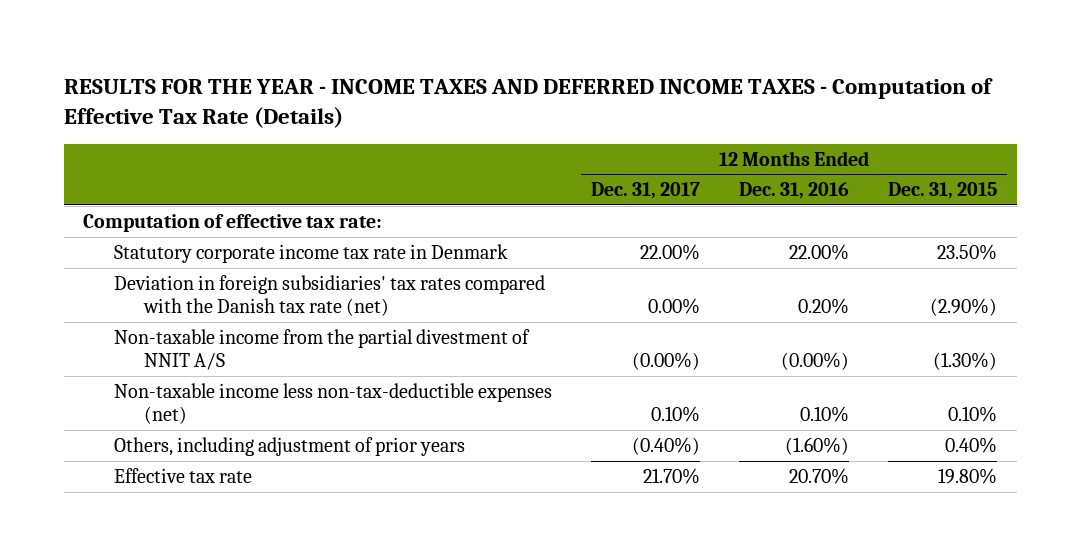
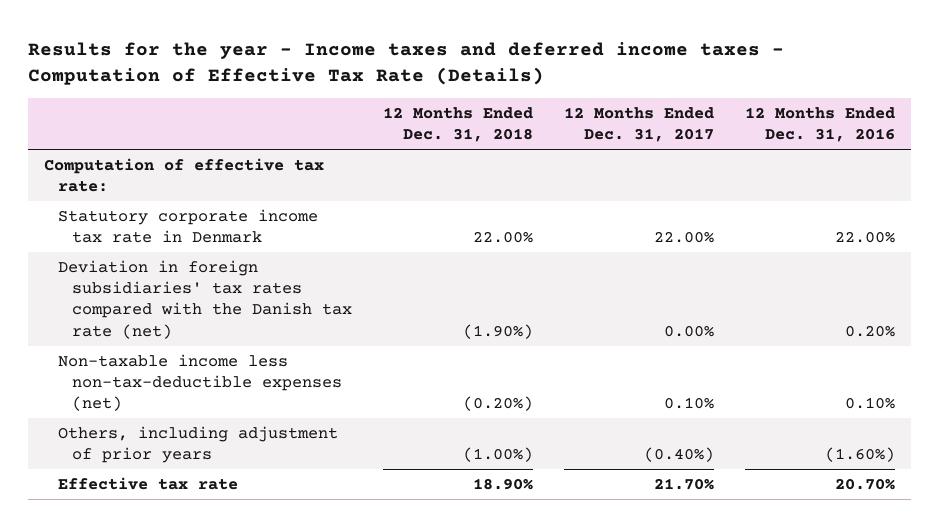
[63,77,993,129] RESULTS FOR THE YEAR - INCOME TAXES AND DEFERRED INCOME TAXES - Computation of Effective Tax Rate (Details) -> [28,41,785,86] Results for the year - Income taxes and deferred income taxes - Computation of Effective Tax Rate (Details)
[888,182,998,200] Dec. 31, 2015 -> none
none -> [382,107,533,143] 12 Months Ended Dec. 31, 2018
[113,328,530,371] Non-taxable income from the partial divestment of NNIT A/S -> none

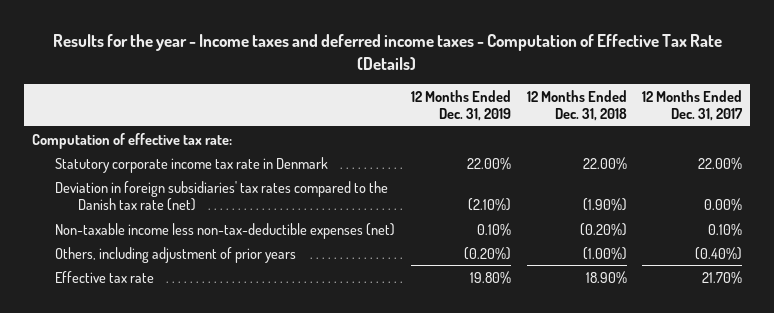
[744,107,895,143] 12 Months Ended Dec. 31, 2016 -> none
none -> [410,89,511,122] 12 Months Ended Dec. 31, 2019
[57,259,352,339] Deviation in foreign subsidiaries' tax rates compared with the Danish tax rate (net) -> [55,180,389,211] Deviation in foreign subsidiaries' tax rates compared to the Danish tax rate (net)

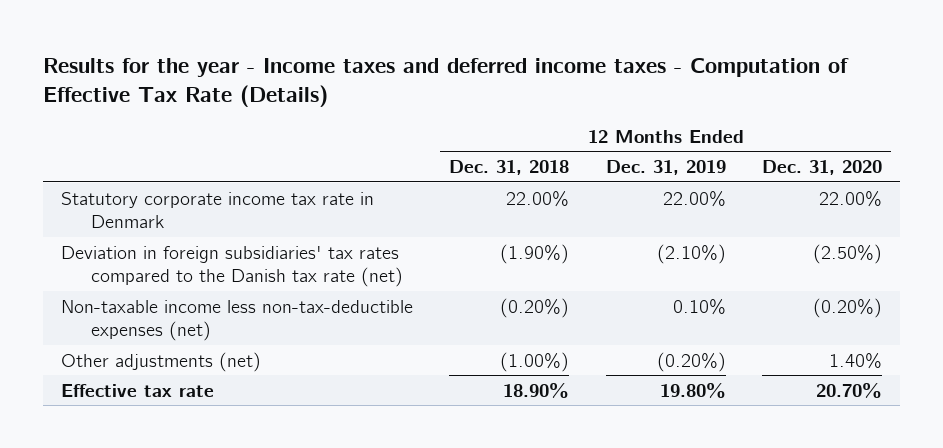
[642,89,744,122] 12 Months Ended Dec. 31, 2017 -> none
none -> [761,160,882,176] Dec. 31, 2020
[31,132,232,149] Computation of effective tax rate: -> none
[55,246,297,263] Others, including adjustment of prior years -> [61,351,262,372] Other adjustments (net)

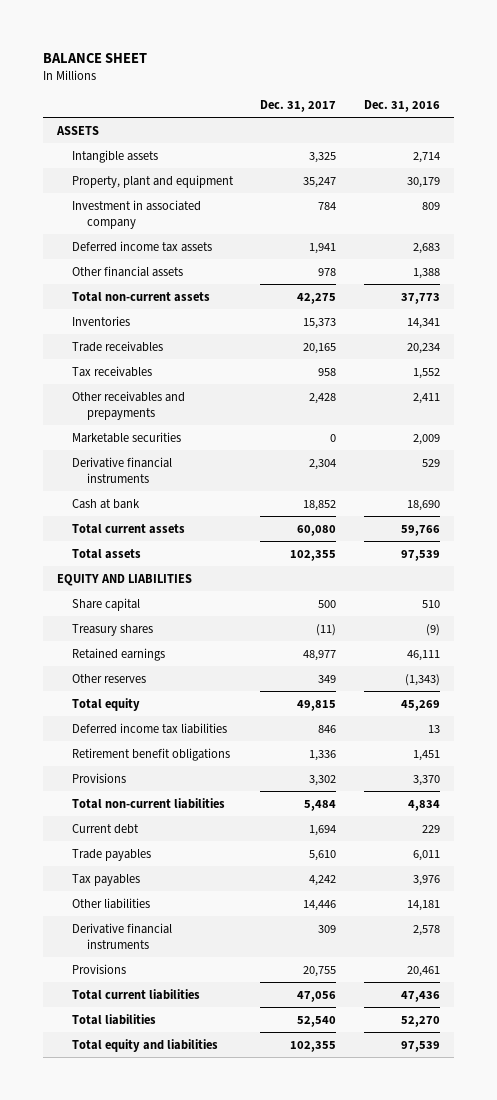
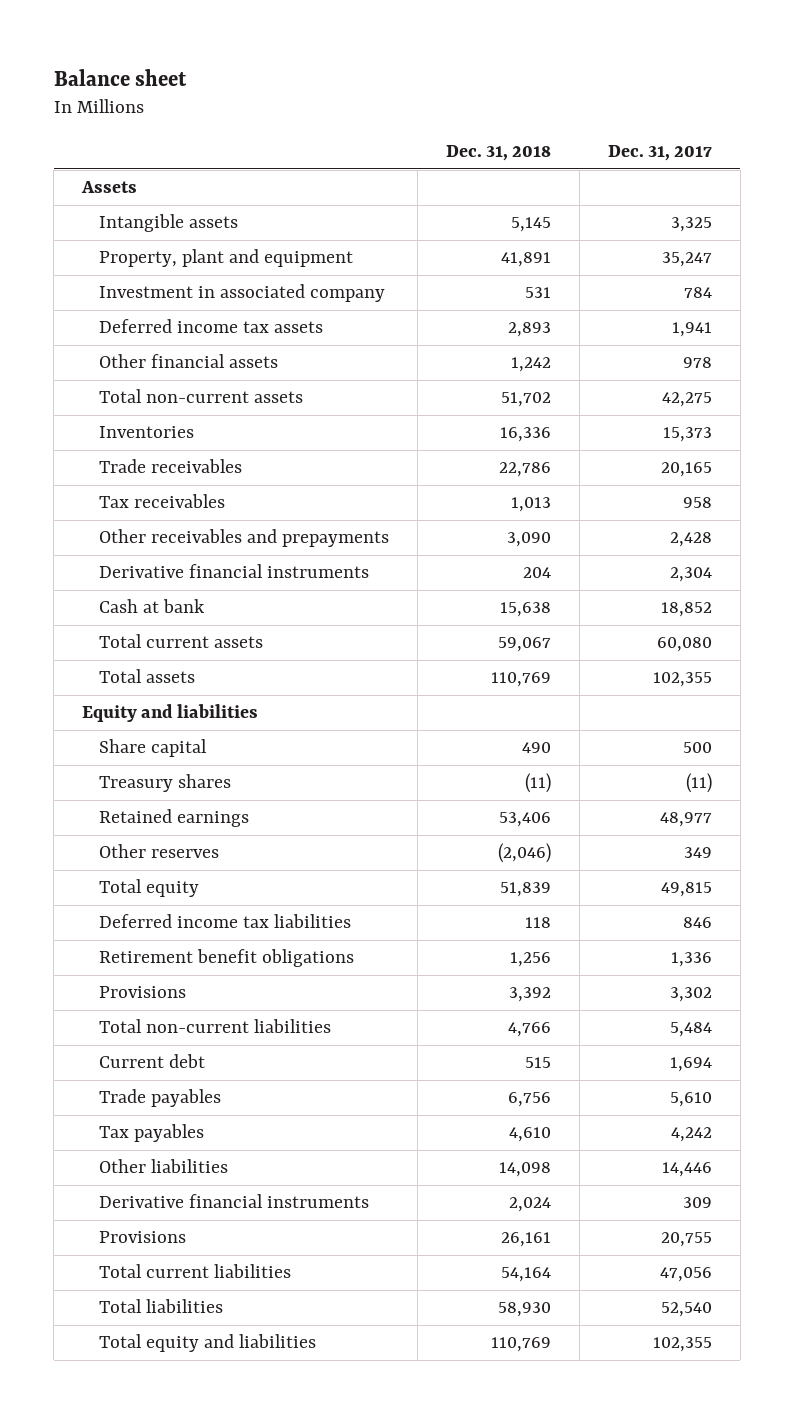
[42,52,147,63] BALANCE SHEET -> [53,68,187,86] Balance sheet
[364,100,441,113] Dec. 31, 2016 -> none
none -> [446,144,552,161] Dec. 31, 2018
[55,125,99,135] ASSETS -> [81,181,138,194] Assets
[71,431,181,443] Marketable securities -> none
[56,573,192,586] EQUITY AND LIABILITIES -> [82,704,259,723] Equity and liabilities

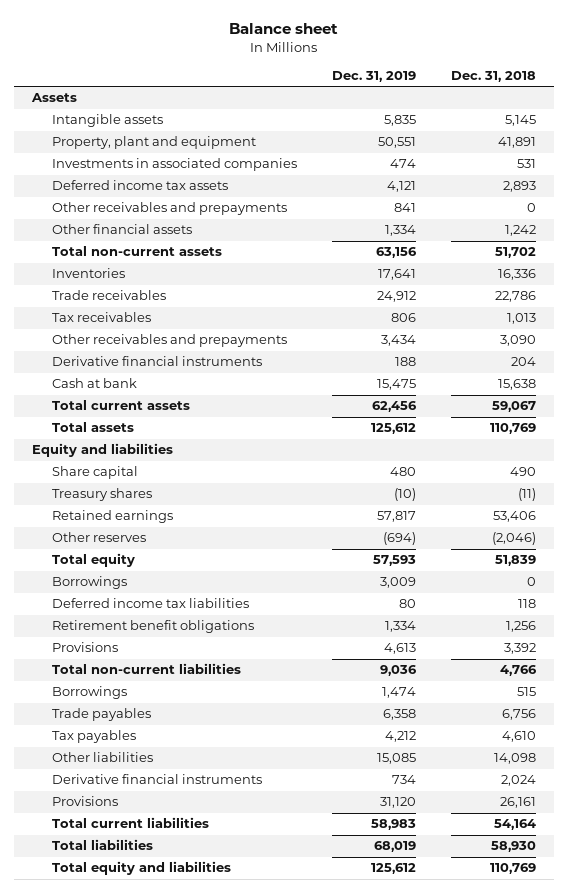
[607,144,712,161] Dec. 31, 2017 -> none
none -> [331,71,416,83] Dec. 31, 2019
[99,284,386,303] Investment in associated company -> [51,158,297,172] Investments in associated companies
none -> [51,202,287,216] Other receivables and prepayments
none -> [51,576,127,590] Borrowings
[99,1054,206,1069] Current debt -> [51,686,127,700] Borrowings

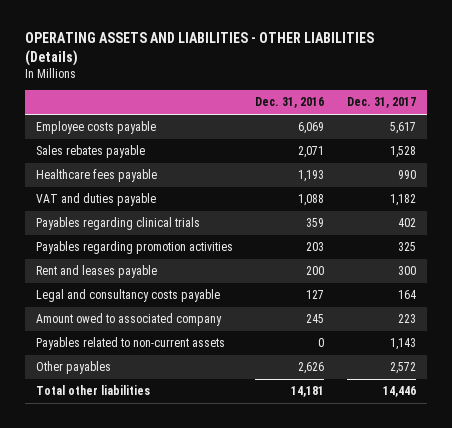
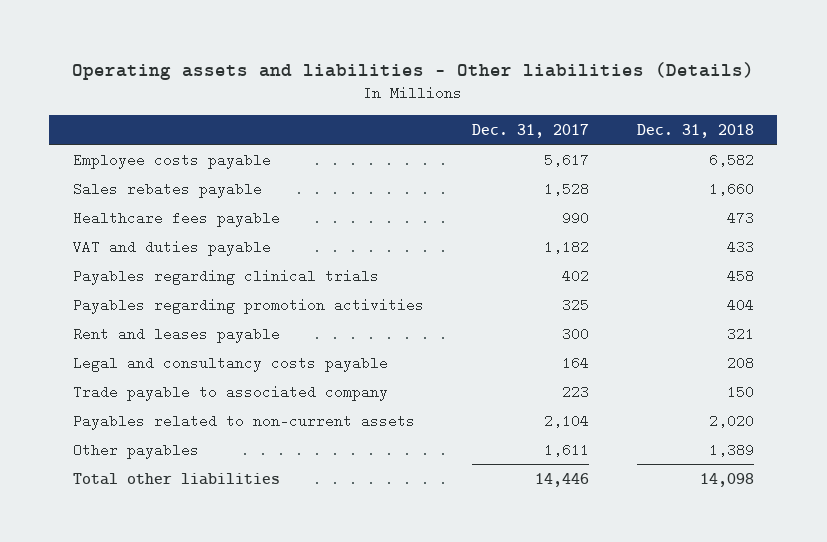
[24,32,374,66] OPERATING ASSETS AND LIABILITIES - OTHER LIABILITIES (Details) -> [72,61,755,80] Operating assets and liabilities - Other liabilities (Details)
[255,97,325,109] Dec. 31, 2016 -> none
none -> [636,123,754,138] Dec. 31, 2018
[35,313,222,327] Amount owed to associated company -> [73,384,389,401] Trade payable to associated company
[389,338,416,351] 1,143 -> [543,413,589,428] 2,104
[389,362,416,375] 2,572 -> [543,442,589,457] 1,611

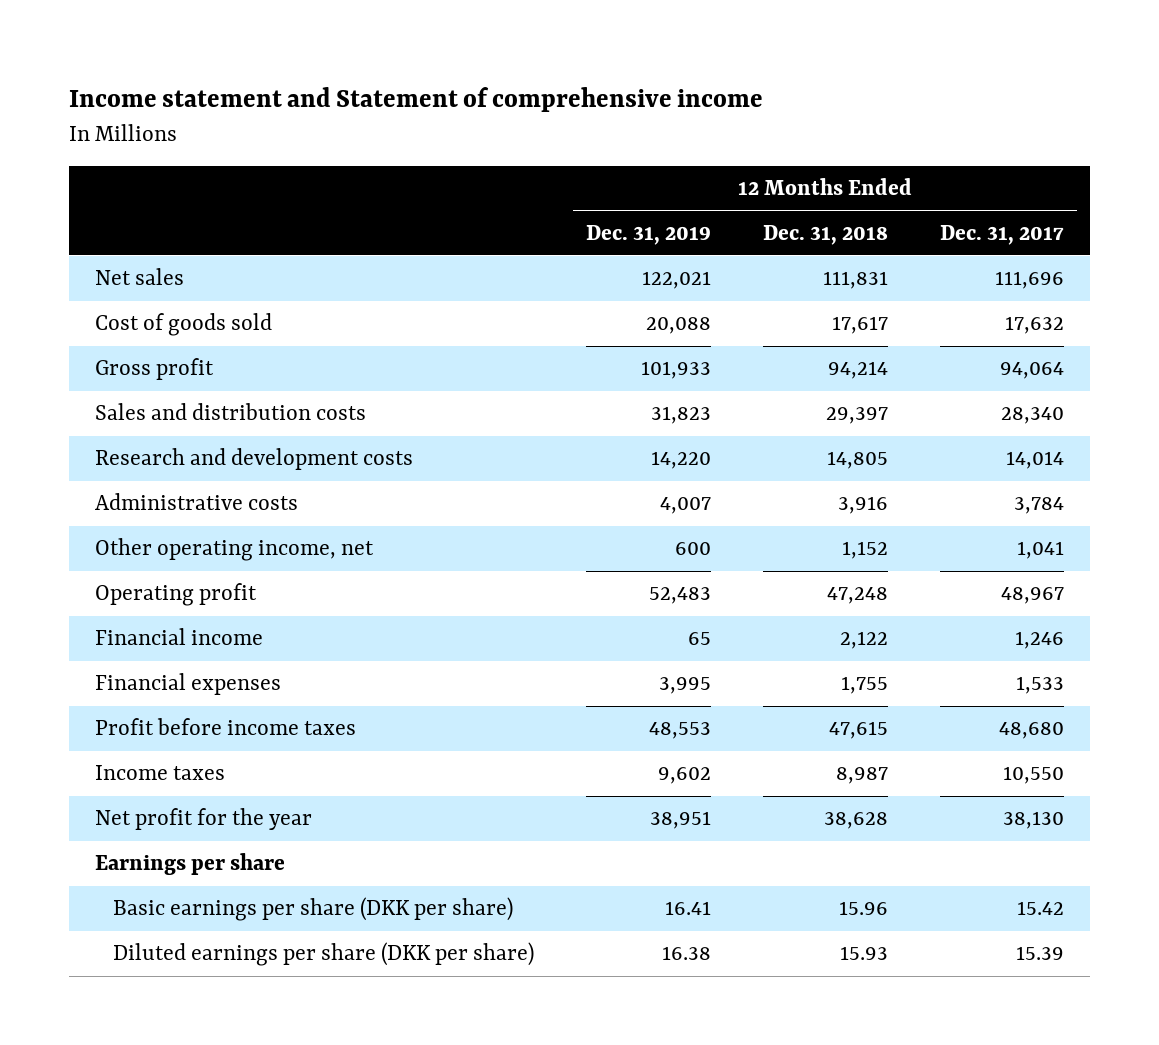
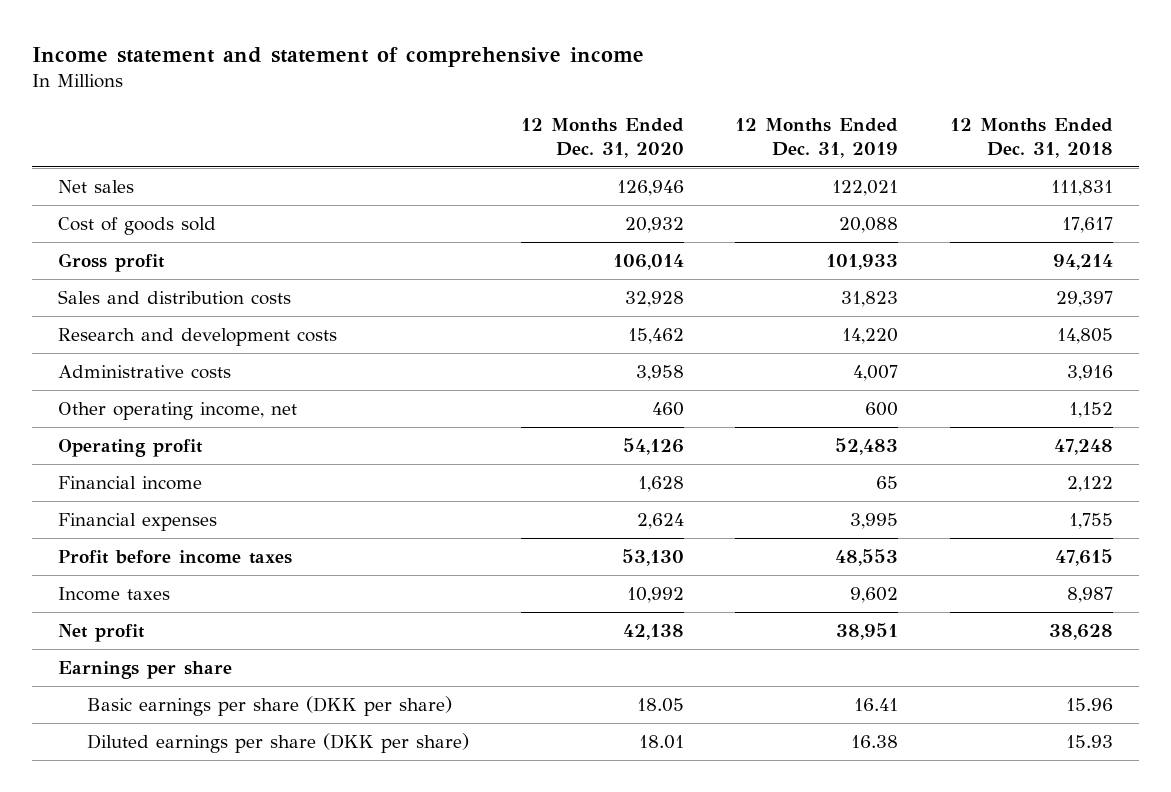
[68,87,763,113] Income statement and Statement of comprehensive income -> [32,46,645,67] Income statement and statement of comprehensive income
[940,224,1065,245] Dec. 31, 2017 -> none
none -> [520,118,684,159] 12 Months Ended Dec. 31, 2020
[94,808,312,831] Net profit for the year -> [57,624,145,643] Net profit

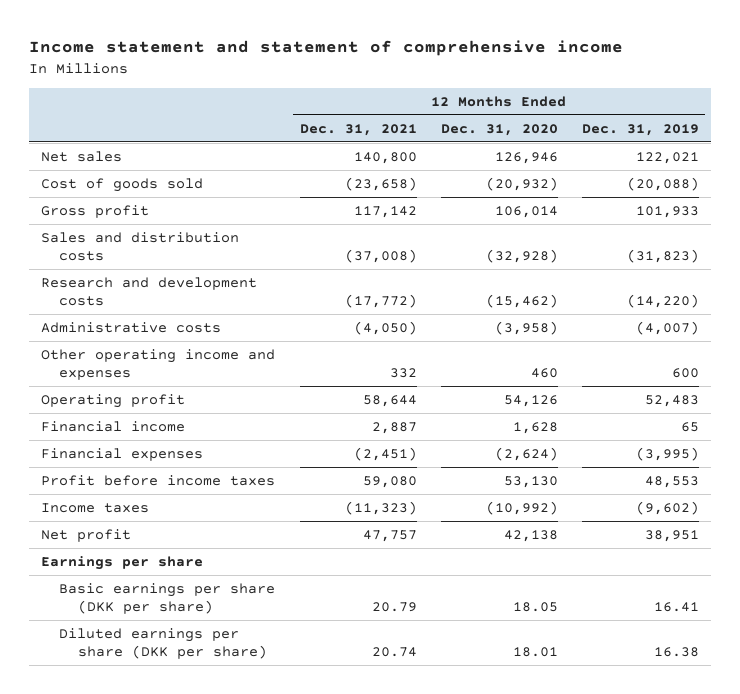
[949,118,1113,159] 12 Months Ended Dec. 31, 2018 -> none
none -> [299,123,417,136] Dec. 31, 2021
[624,217,684,234] 20,932 -> [485,176,558,191] (20,932)
[839,217,899,234] 20,088 -> [627,176,700,191] (20,088)
[624,291,684,308] 32,928 -> [485,249,558,264] (32,928)
[841,291,899,308] 31,823 -> [627,249,700,264] (31,823)
[627,328,684,345] 15,462 -> [485,294,558,309] (15,462)
[842,328,899,345] 14,220 -> [627,294,700,309] (14,220)
[635,365,684,382] 3,958 -> [494,320,558,335] (3,958)
[853,365,899,382] 4,007 -> [636,320,700,335] (4,007)
[57,402,297,421] Other operating income, net -> [40,348,275,381] Other operating income and expenses
[636,513,684,530] 2,624 -> [494,446,558,461] (2,624)
[850,513,899,530] 3,995 -> [636,446,700,461] (3,995)
[626,587,684,604] 10,992 -> [485,500,558,515] (10,992)
[850,587,899,604] 9,602 -> [636,500,700,515] (9,602)

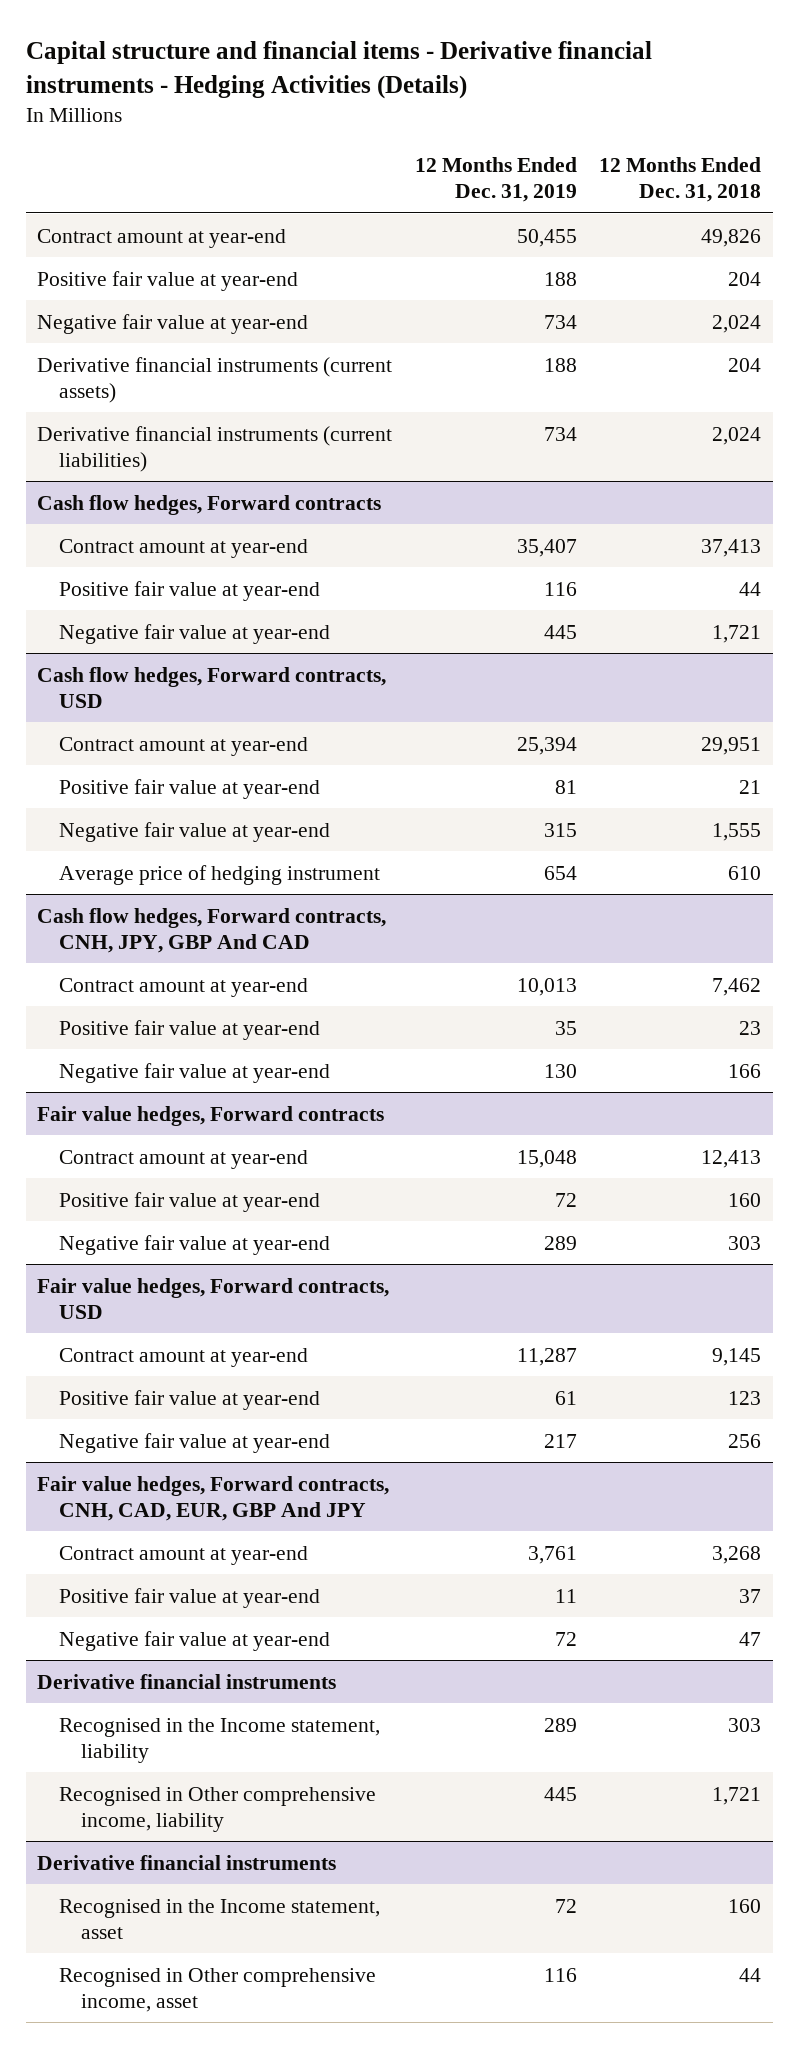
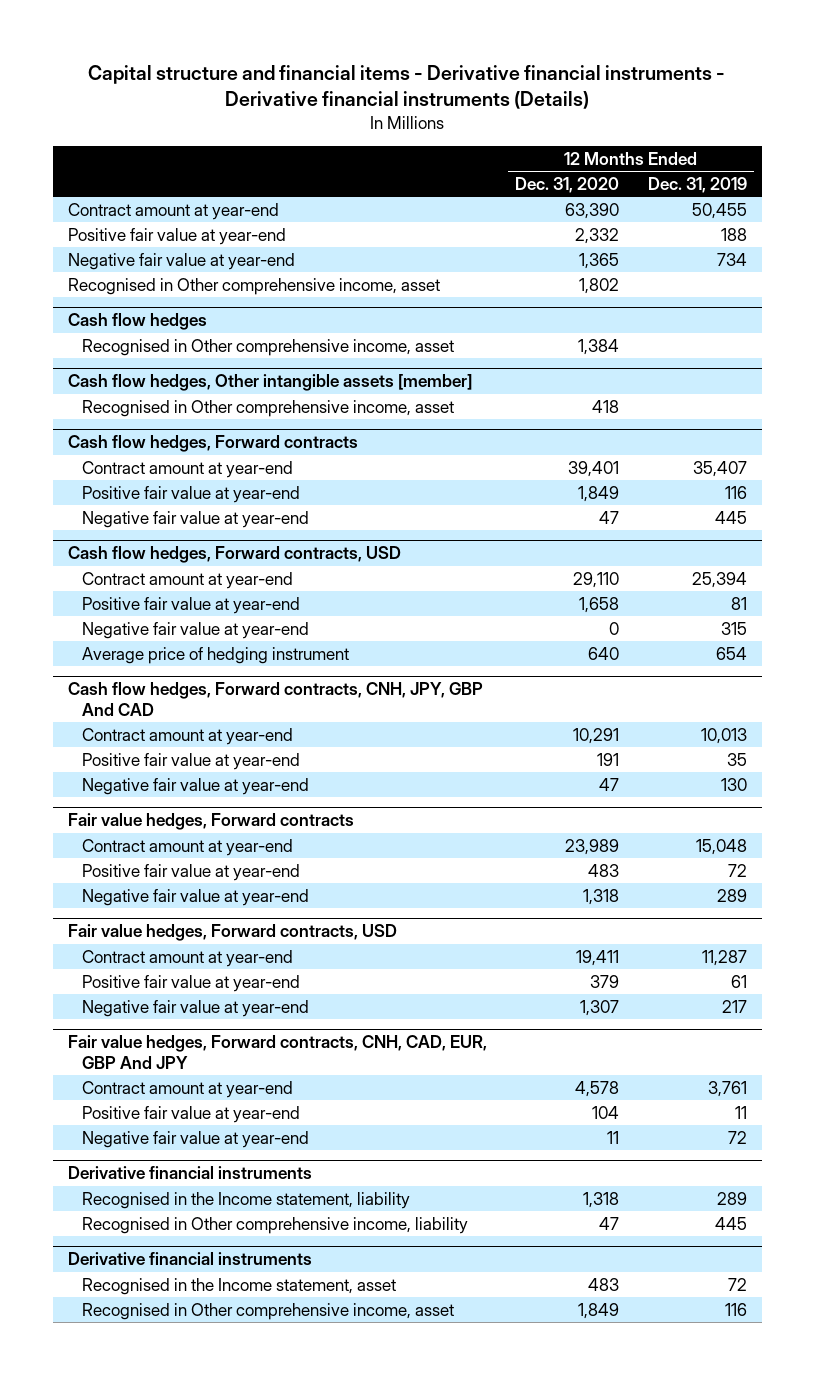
[25,41,652,99] Capital structure and financial items - Derivative financial instruments - Hedging Activities (Details) -> [88,64,726,109] Capital structure and financial items - Derivative financial instruments - Derivative financial instruments (Details)
[599,156,762,203] 12 Months Ended Dec. 31, 2018 -> none
none -> [515,177,620,194] Dec. 31, 2020
[36,356,392,403] Derivative financial instruments (current assets) -> none
[36,425,392,472] Derivative financial instruments (current liabilities) -> none
none -> [67,277,440,295] Recognised in Other comprehensive income, asset
none -> [67,313,207,331] Cash flow hedges
none -> [81,338,454,356] Recognised in Other comprehensive income, asset
none -> [67,374,472,392] Cash flow hedges, Other intangible assets [member]
none -> [81,399,454,417] Recognised in Other comprehensive income, asset

